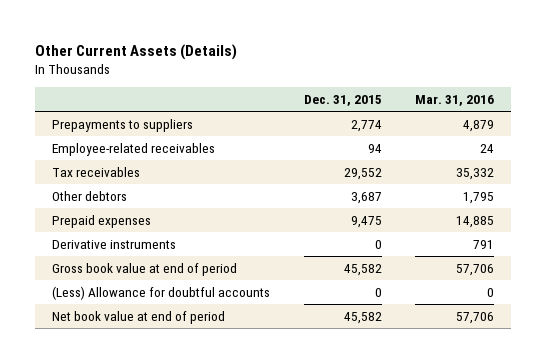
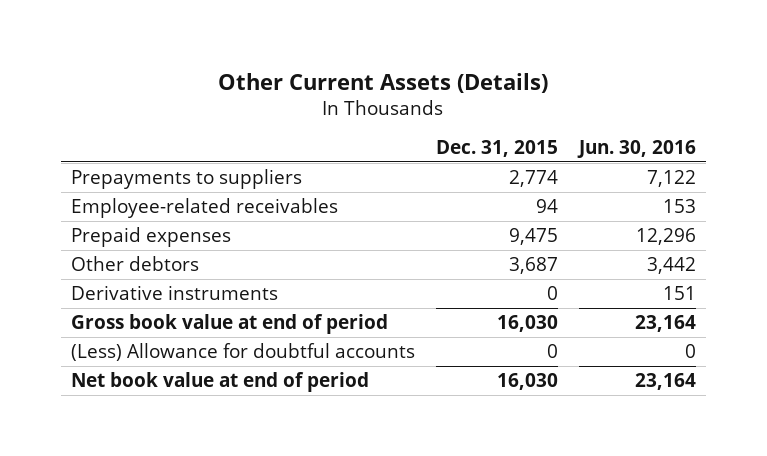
[415,94,495,106] Mar. 31, 2016 -> none
none -> [576,140,696,159] Jun. 30, 2016
[52,166,141,177] Tax receivables -> none
[52,190,128,201] Other debtors -> [71,255,200,271] Other debtors
[343,263,382,276] 45,582 -> [496,314,558,332] 16,030
[343,311,382,324] 45,582 -> [496,372,558,390] 16,030

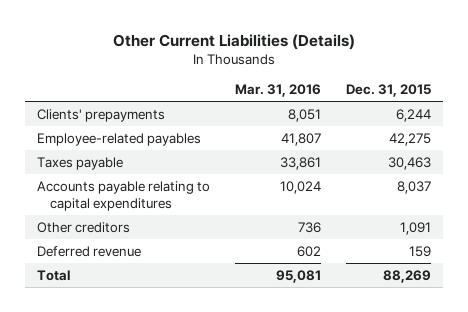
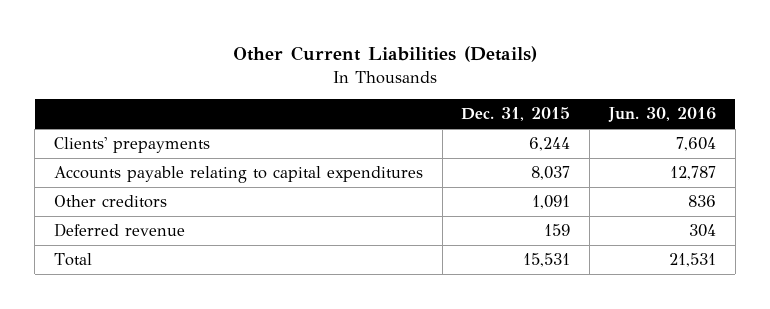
[235,84,322,98] Mar. 31, 2016 -> none
none -> [608,107,717,123] Jun. 30, 2016
[37,132,202,146] Employee-related payables -> none
[37,156,124,170] Taxes payable -> none
[382,269,431,283] 88,269 -> [523,253,571,268] 15,531

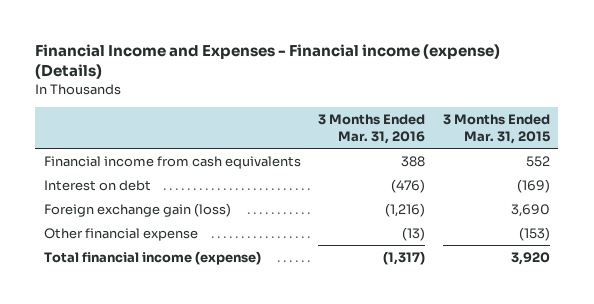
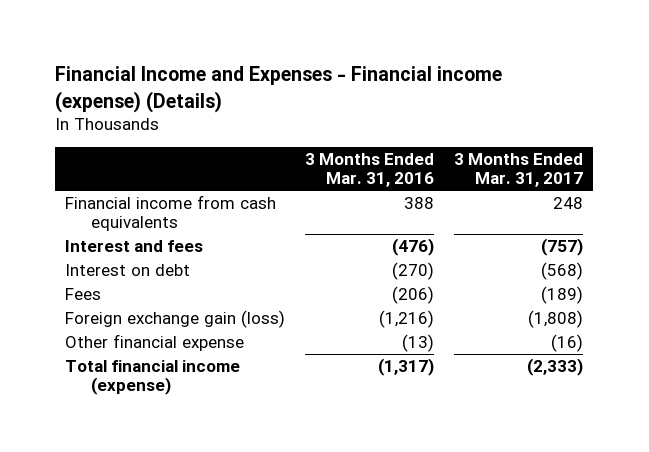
[442,114,550,144] 3 Months Ended Mar. 31, 2015 -> none
none -> [454,152,584,188] 3 Months Ended Mar. 31, 2017
none -> [65,239,204,252] Interest and fees
[391,178,426,193] (476) -> [392,261,435,280] (270)
none -> [65,287,102,300] Fees

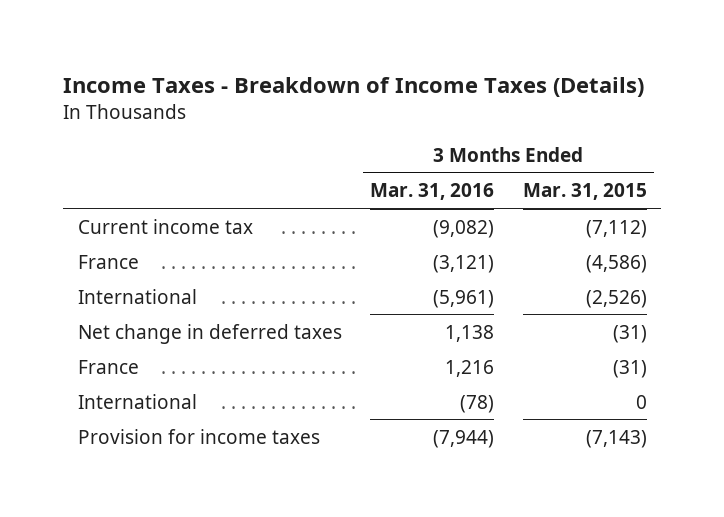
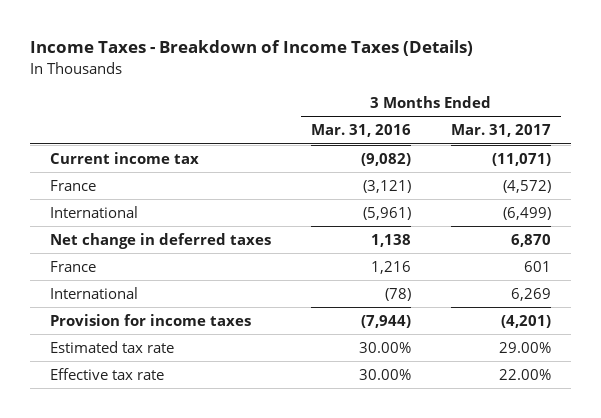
[522,183,647,201] Mar. 31, 2015 -> none
none -> [450,124,551,138] Mar. 31, 2017
none -> [50,341,175,354] Estimated tax rate
none -> [50,368,165,381] Effective tax rate

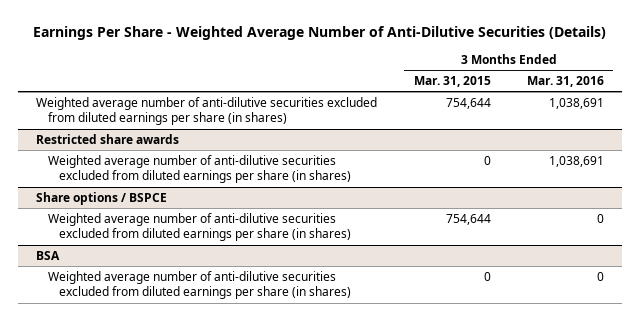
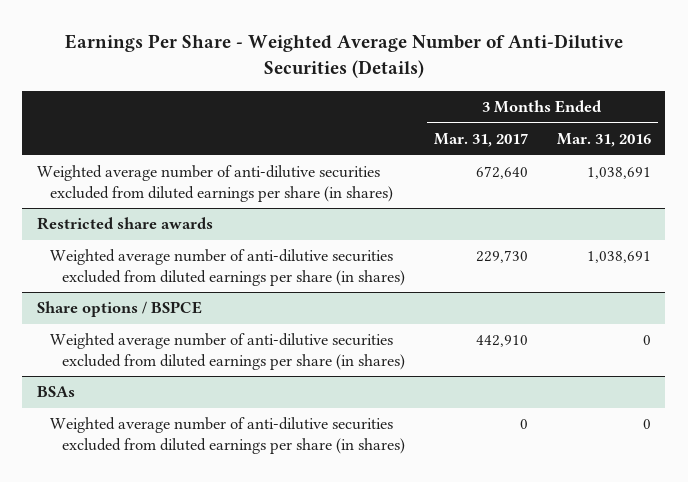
[413,76,491,88] Mar. 31, 2015 -> none
none -> [434,133,529,148] Mar. 31, 2017
[36,250,61,260] BSA -> [36,386,75,398] BSAs

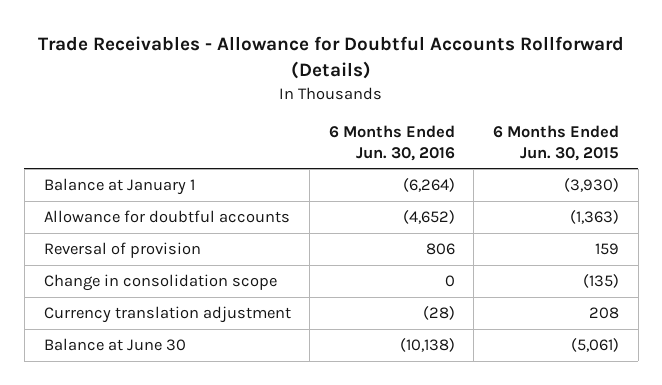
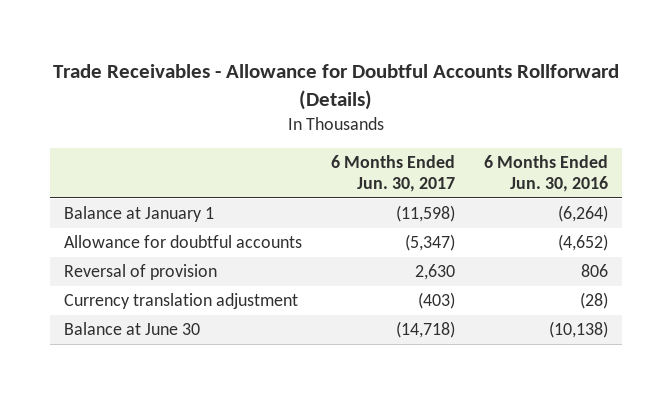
[492,124,619,161] 6 Months Ended Jun. 30, 2015 -> none
none -> [330,155,455,193] 6 Months Ended Jun. 30, 2017
[43,274,277,292] Change in consolidation scope -> none

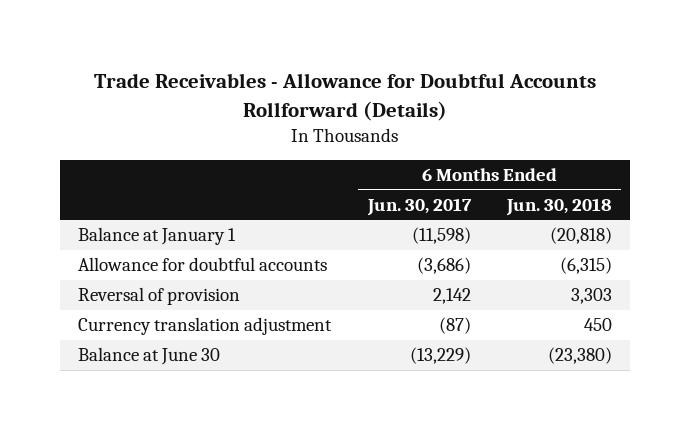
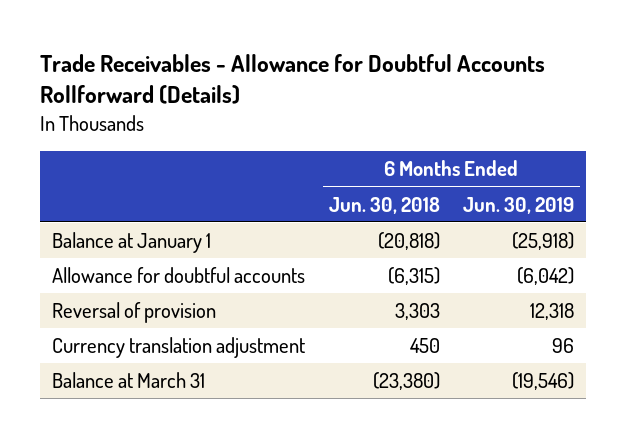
[366,197,472,216] Jun. 30, 2017 -> none
none -> [463,196,575,214] Jun. 30, 2019
[78,347,221,366] Balance at June 30 -> [52,372,206,389] Balance at March 31

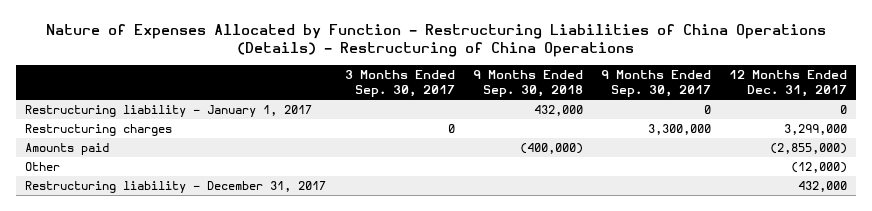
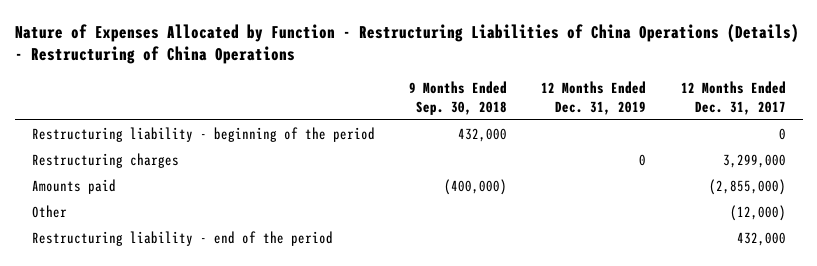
[344,70,455,98] 3 Months Ended Sep. 30, 2017 -> none
[600,70,711,98] 9 Months Ended Sep. 30, 2017 -> none
none -> [541,81,647,115] 12 Months Ended Dec. 31, 2019
[25,104,313,117] Restructuring liability - January 1, 2017 -> [31,127,375,143] Restructuring liability - beginning of the period
[25,180,327,193] Restructuring liability - December 31, 2017 -> [31,231,333,247] Restructuring liability - end of the period

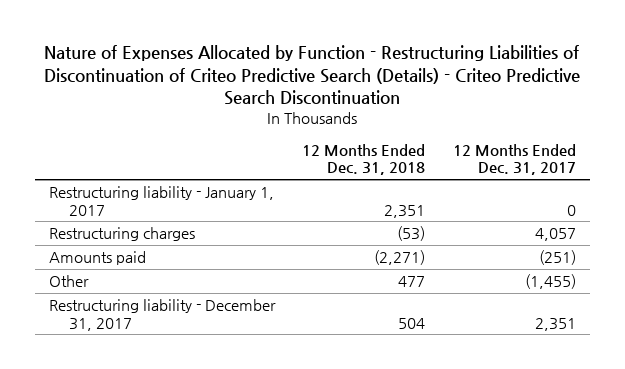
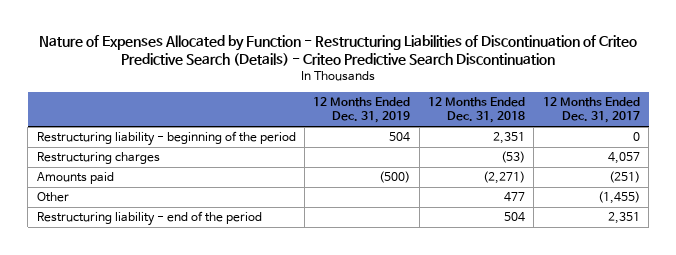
none -> [313,97,411,124] 12 Months Ended Dec. 31, 2019
[48,186,274,216] Restructuring liability - January 1, 2017 -> [36,131,296,147] Restructuring liability - beginning of the period
[48,299,276,331] Restructuring liability - December 31, 2017 -> [36,211,262,227] Restructuring liability - end of the period

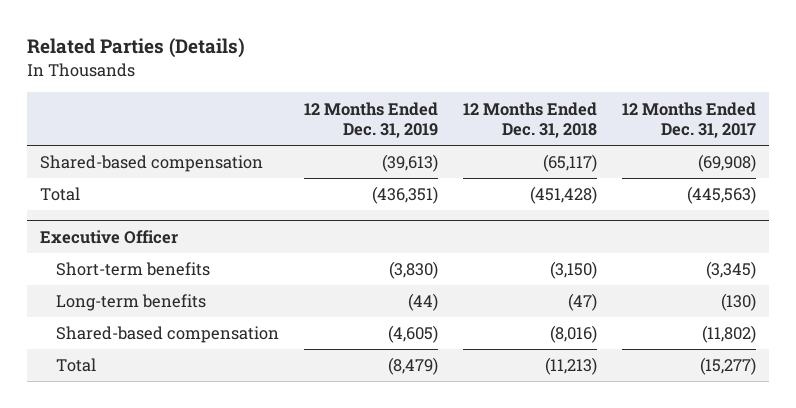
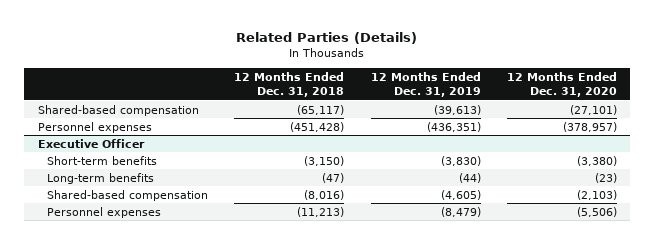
[622,101,757,139] 12 Months Ended Dec. 31, 2017 -> none
none -> [506,71,617,97] 12 Months Ended Dec. 31, 2020
[39,187,80,202] Total -> [37,121,152,133] Personnel expenses
[55,358,96,373] Total -> [47,206,162,218] Personnel expenses

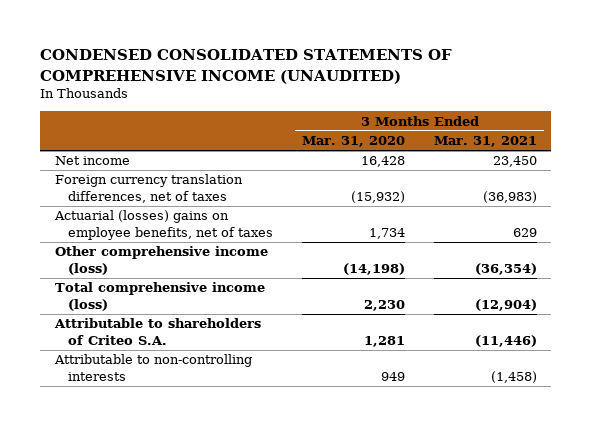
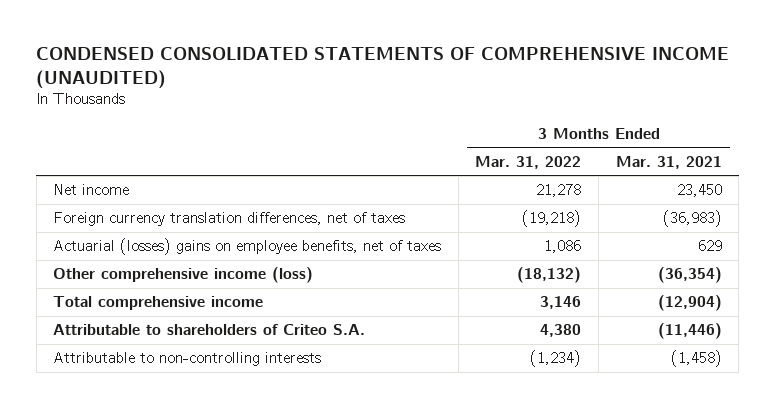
[302,136,406,148] Mar. 31, 2020 -> none
none -> [475,155,582,169] Mar. 31, 2022
[54,282,265,311] Total comprehensive income (loss) -> [53,296,264,311] Total comprehensive income

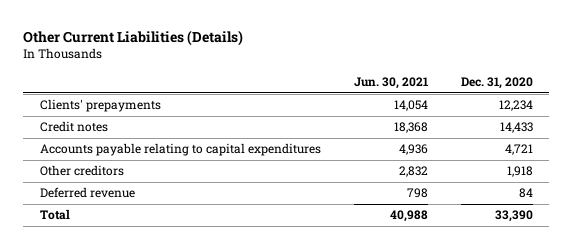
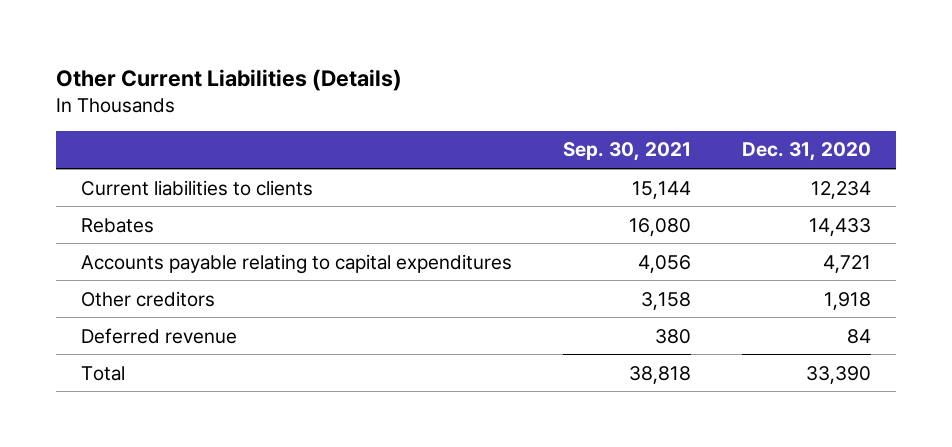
[353,76,428,89] Jun. 30, 2021 -> none
none -> [563,142,692,162] Sep. 30, 2021
[39,99,161,113] Clients' prepayments -> [81,179,314,196] Current liabilities to clients
[39,121,108,133] Credit notes -> [81,217,155,233] Rebates

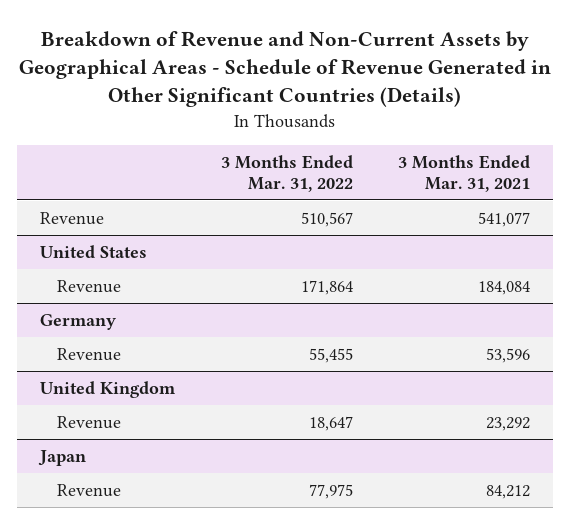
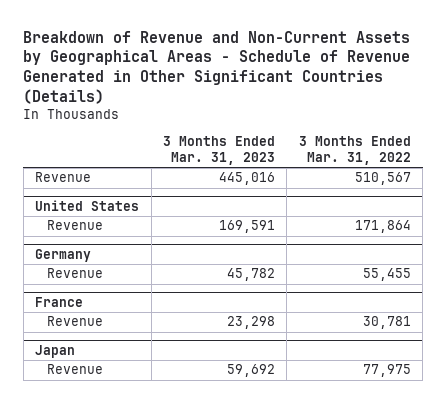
[398,154,531,192] 3 Months Ended Mar. 31, 2021 -> none
none -> [162,135,275,166] 3 Months Ended Mar. 31, 2023
[40,380,177,398] United Kingdom -> none
none -> [35,296,84,307] France
[308,415,353,431] 18,647 -> [362,316,411,330] 30,781

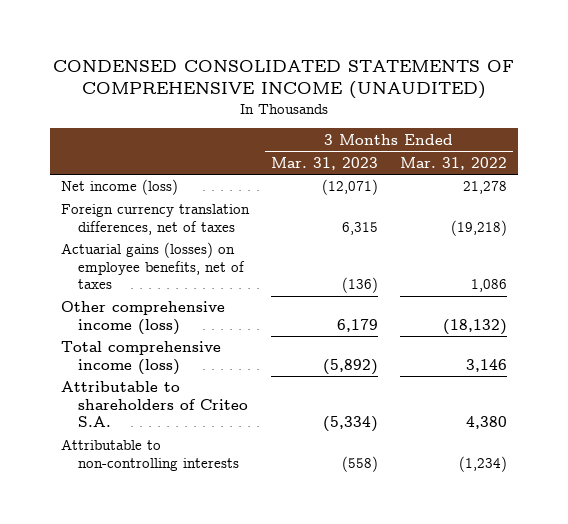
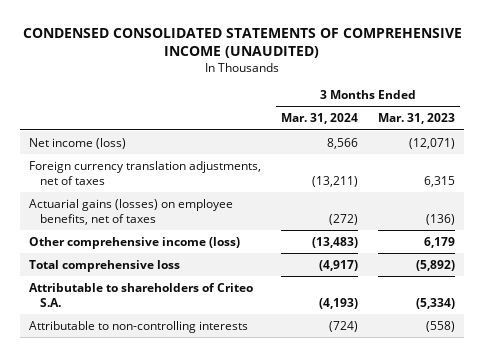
[399,156,507,170] Mar. 31, 2022 -> none
none -> [281,113,359,125] Mar. 31, 2024
[60,204,250,235] Foreign currency translation differences, net of taxes -> [29,160,262,185] Foreign currency translation adjustments, net of taxes
[60,341,221,375] Total comprehensive income (loss) -> [29,259,181,272] Total comprehensive loss

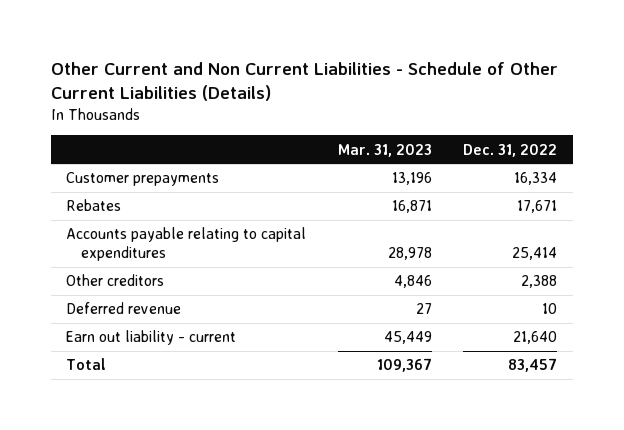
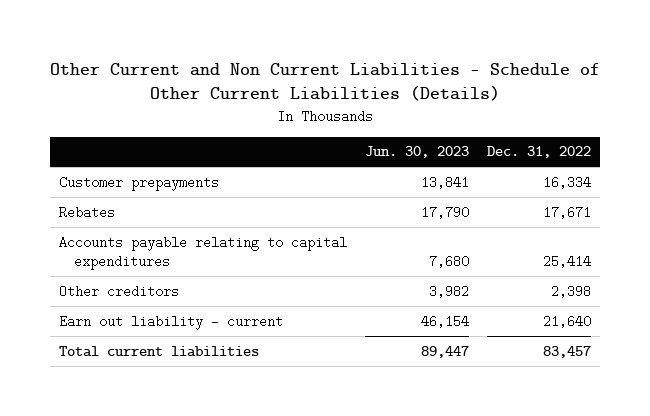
[337,143,432,157] Mar. 31, 2023 -> none
none -> [365,146,470,159] Jun. 30, 2023
[66,302,182,315] Deferred revenue -> none
[521,275,558,289] 2,388 -> [551,284,592,298] 2,398
[66,358,107,371] Total -> [59,345,260,357] Total current liabilities

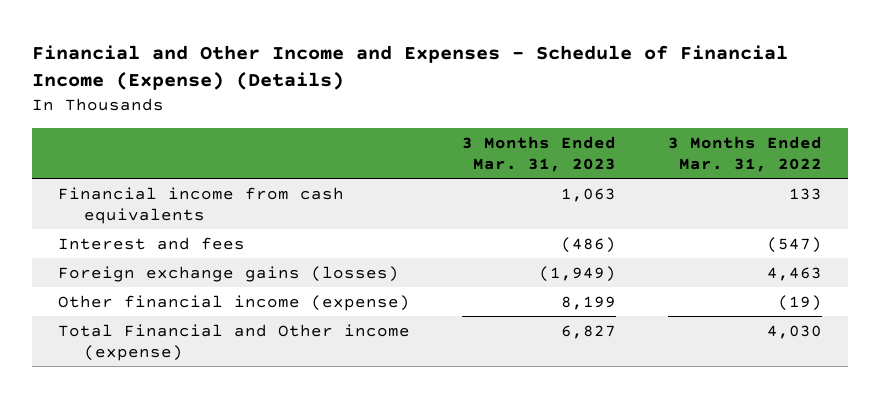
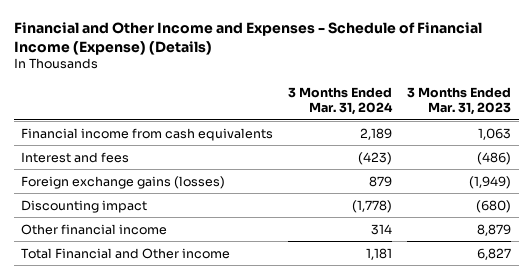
[668,135,823,172] 3 Months Ended Mar. 31, 2022 -> none
none -> [288,87,394,115] 3 Months Ended Mar. 31, 2024
none -> [21,199,148,213] Discounting impact
[57,294,410,311] Other financial income (expense) -> [21,223,168,235] Other financial income
[561,295,617,310] 8,199 -> [477,223,512,236] 8,879
[57,323,410,361] Total Financial and Other income (expense) -> [21,247,231,259] Total Financial and Other income

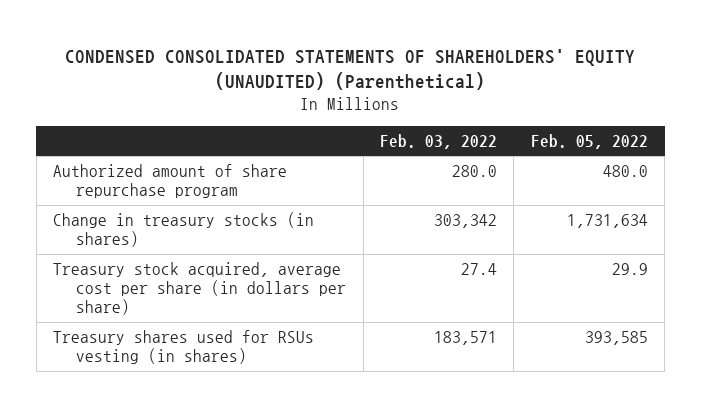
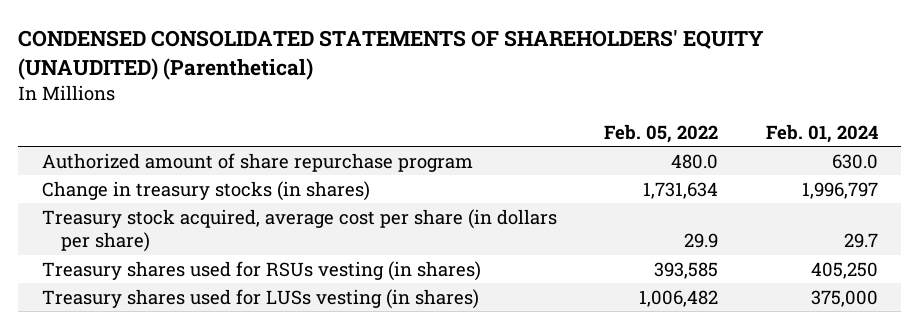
[379,133,497,149] Feb. 03, 2022 -> none
none -> [765,123,878,143] Feb. 01, 2024
none -> [41,288,479,309] Treasury shares used for LUSs vesting (in shares)

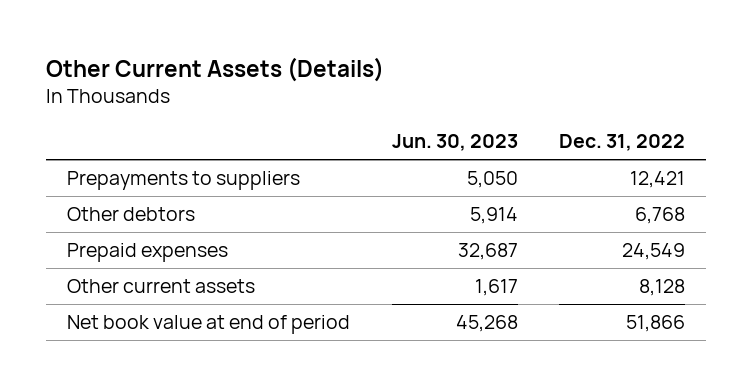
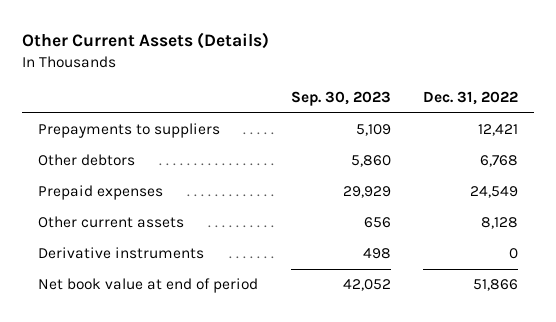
[391,134,518,152] Jun. 30, 2023 -> none
none -> [290,91,391,107] Sep. 30, 2023
none -> [38,247,205,260] Derivative instruments

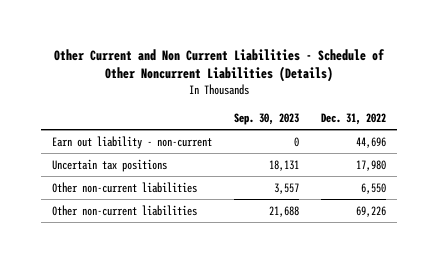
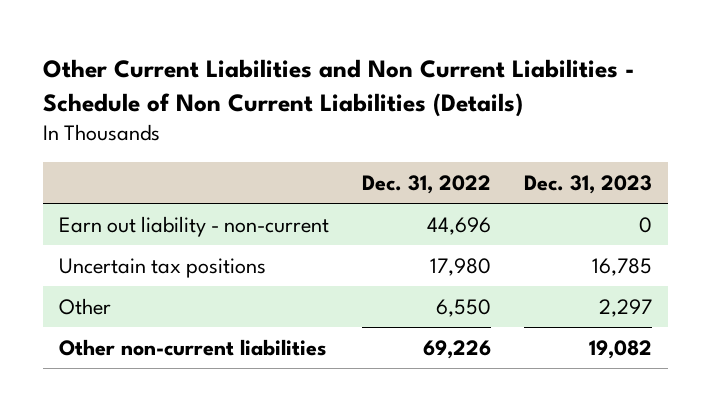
[53,48,385,83] Other Current and Non Current Liabilities - Schedule of Other Noncurrent Liabilities (Details) -> [42,58,634,117] Other Current Liabilities and Non Current Liabilities - Schedule of Non Current Liabilities (Details)
[233,112,299,125] Sep. 30, 2023 -> none
none -> [523,174,652,194] Dec. 31, 2023
[51,181,197,193] Other non-current liabilities -> [59,297,112,315] Other

